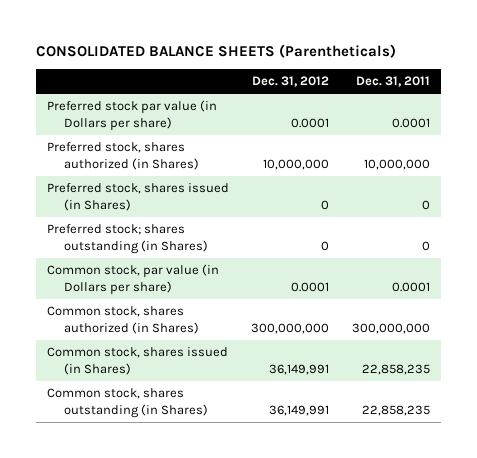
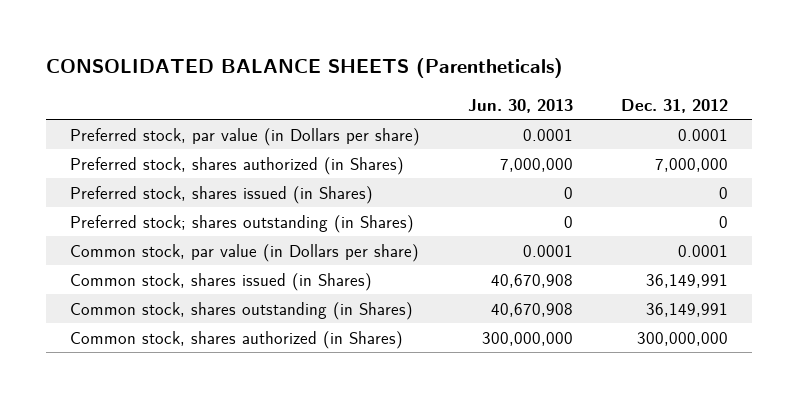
[355,76,430,88] Dec. 31, 2011 -> none
none -> [468,98,574,113] Jun. 30, 2013
[47,100,218,131] Preferred stock par value (in Dollars per share) -> [70,127,421,146] Preferred stock, par value (in Dollars per share)
[263,158,330,170] 10,000,000 -> [655,157,729,172] 7,000,000
[47,306,200,334] Common stock, shares authorized (in Shares) -> [70,330,404,349] Common stock, shares authorized (in Shares)

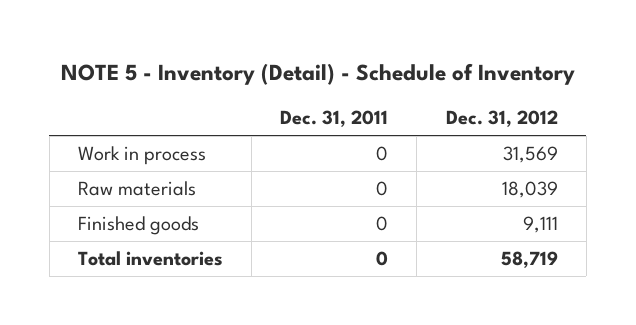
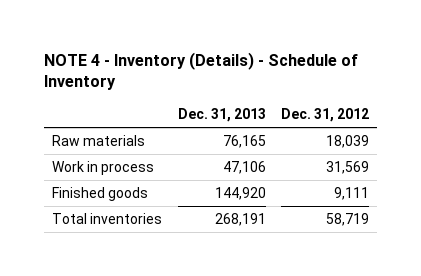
[60,63,575,86] NOTE 5 - Inventory (Detail) - Schedule of Inventory -> [44,51,359,91] NOTE 4 - Inventory (Details) - Schedule of Inventory
[280,110,389,128] Dec. 31, 2011 -> none
none -> [177,107,266,122] Dec. 31, 2013
[78,146,207,166] Work in process -> [52,160,155,175] Work in process

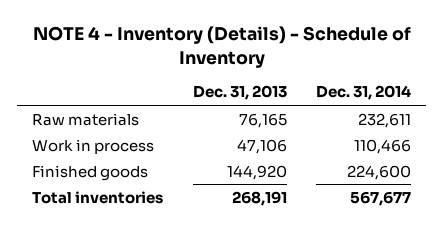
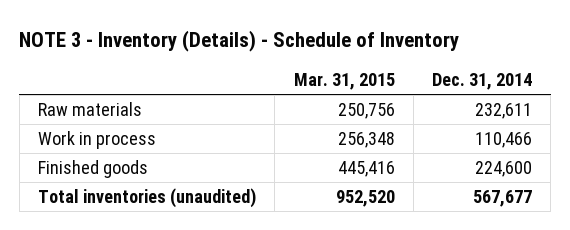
[32,26,411,68] NOTE 4 - Inventory (Details) - Schedule of Inventory -> [19,30,460,53] NOTE 3 - Inventory (Details) - Schedule of Inventory
[192,85,287,101] Dec. 31, 2013 -> none
none -> [293,73,395,91] Mar. 31, 2015
[31,190,163,204] Total inventories -> [38,187,257,208] Total inventories (unaudited)

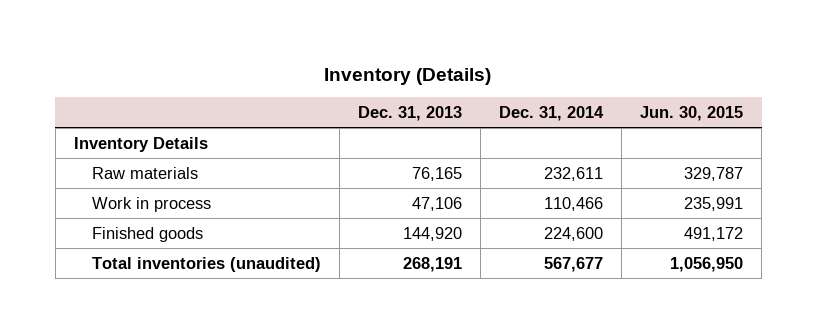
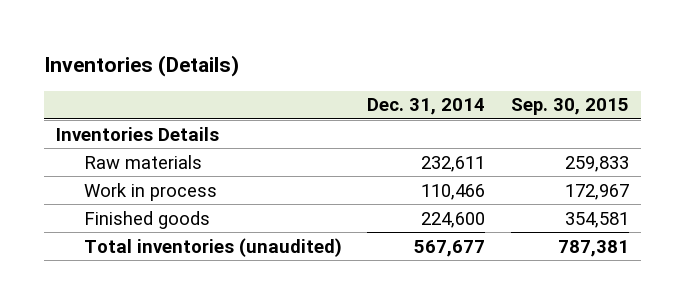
[324,67,492,85] Inventory (Details) -> [43,55,239,78] Inventories (Details)
[357,105,462,121] Dec. 31, 2013 -> none
[640,105,744,121] Jun. 30, 2015 -> none
none -> [510,98,629,116] Sep. 30, 2015
[73,136,208,152] Inventory Details -> [56,126,220,141] Inventories Details

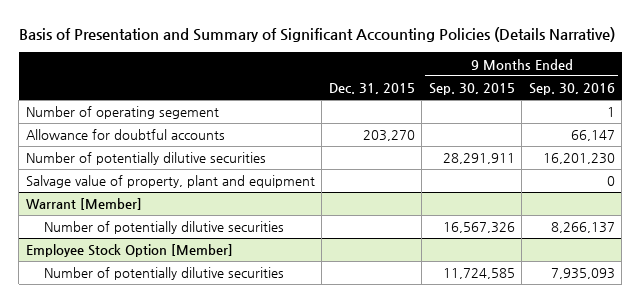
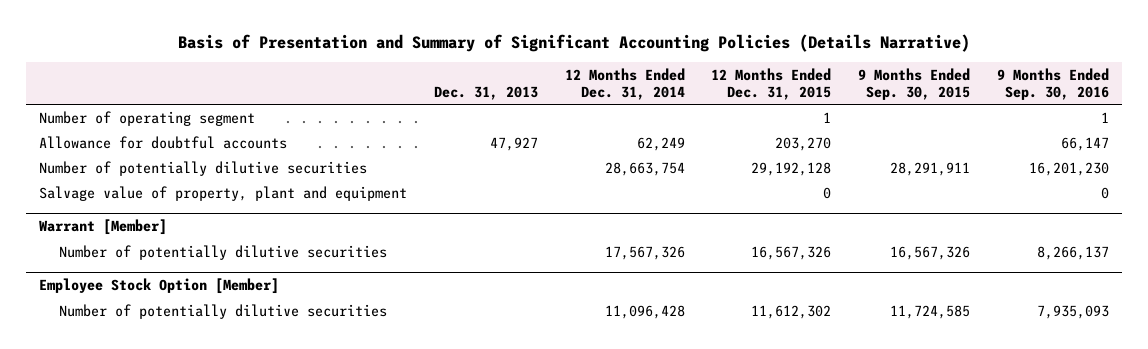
[328,83,415,95] Dec. 31, 2015 -> none
none -> [433,85,538,100] Dec. 31, 2013
none -> [564,67,685,100] 12 Months Ended Dec. 31, 2014
none -> [711,67,832,100] 12 Months Ended Dec. 31, 2015
[25,106,219,120] Number of operating segement -> [39,110,256,126] Number of operating segment

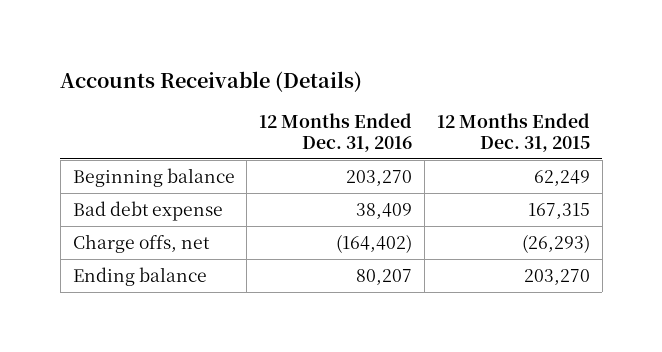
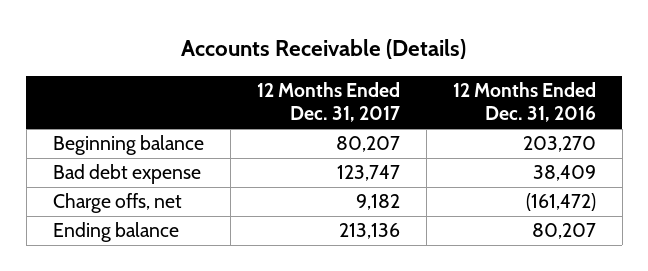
[436,112,590,152] 12 Months Ended Dec. 31, 2015 -> none
none -> [256,81,400,123] 12 Months Ended Dec. 31, 2017
[336,233,413,253] (164,402) -> [525,193,596,212] (161,472)

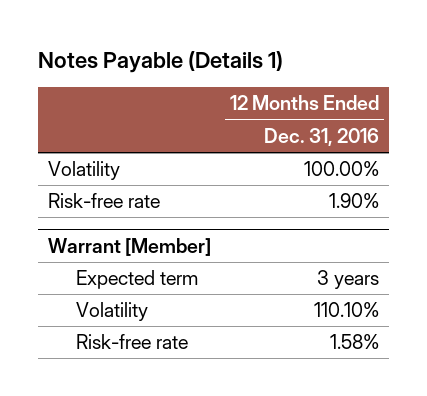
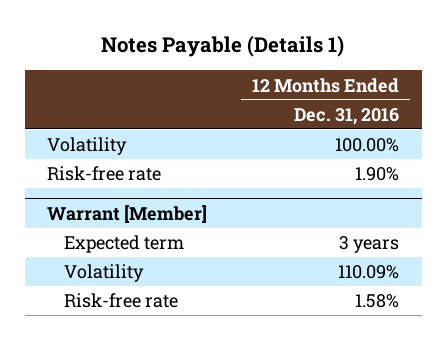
[314,302,380,318] 110.10% -> [338,265,400,280] 110.09%

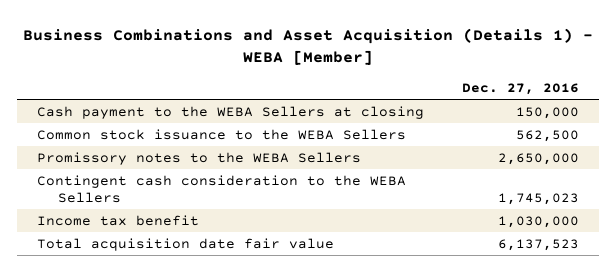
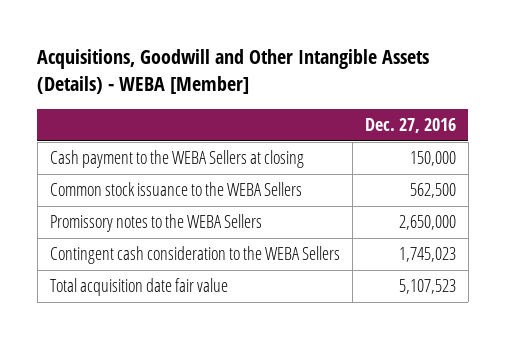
[23,27,594,65] Business Combinations and Asset Acquisition (Details 1) - WEBA [Member] -> [37,49,430,95] Acquisitions, Goodwill and Other Intangible Assets (Details) - WEBA [Member]
[36,214,199,226] Income tax benefit -> none
[498,238,580,251] 6,137,523 -> [398,279,456,295] 5,107,523

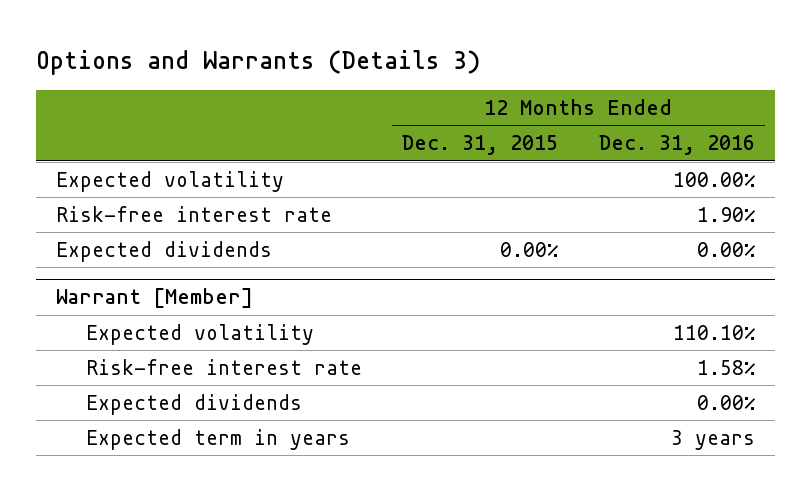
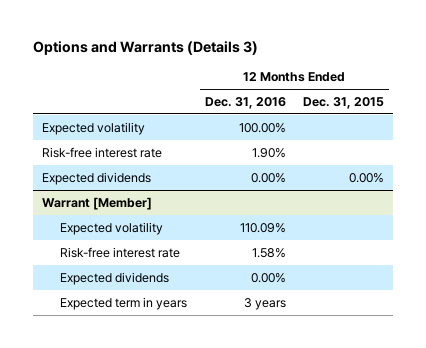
[672,325,756,341] 110.10% -> [239,222,286,233] 110.09%

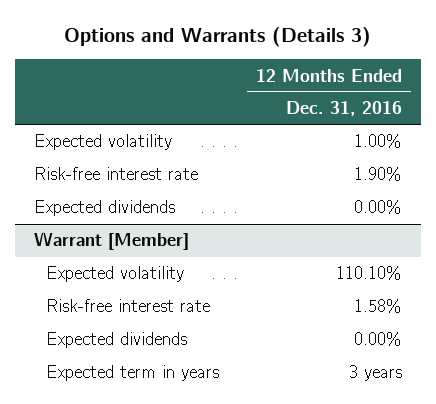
[303,96,385,109] Dec. 31, 2015 -> none
[238,122,286,133] 100.00% -> [354,134,403,149] 1.00%
[239,222,286,233] 110.09% -> [336,266,403,281] 110.10%

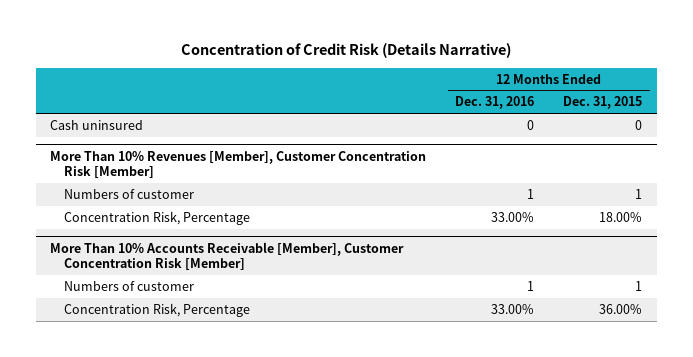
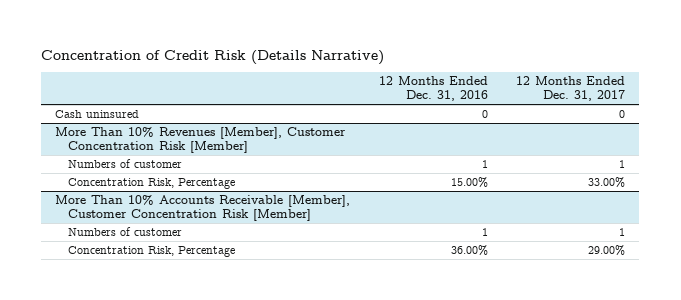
[563,96,643,110] Dec. 31, 2015 -> none
none -> [516,76,626,102] 12 Months Ended Dec. 31, 2017
[491,211,535,222] 33.00% -> [450,177,488,189] 15.00%
[491,303,535,314] 33.00% -> [450,245,488,257] 36.00%

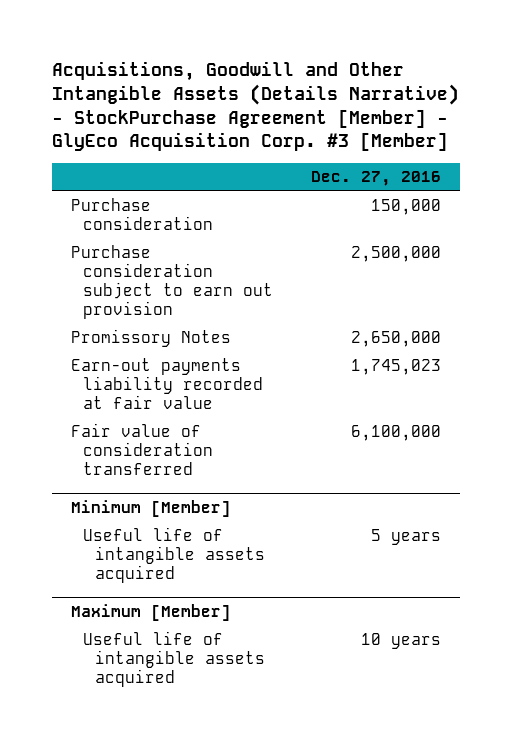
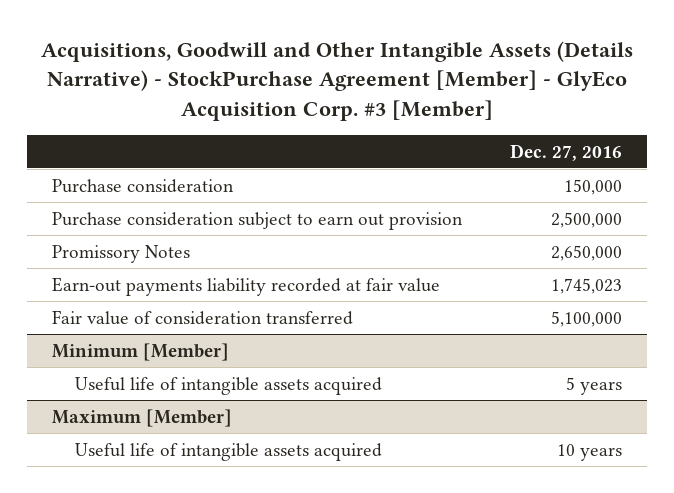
[350,425,441,442] 6,100,000 -> [551,310,623,327] 5,100,000

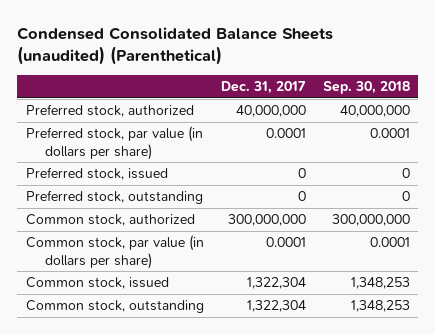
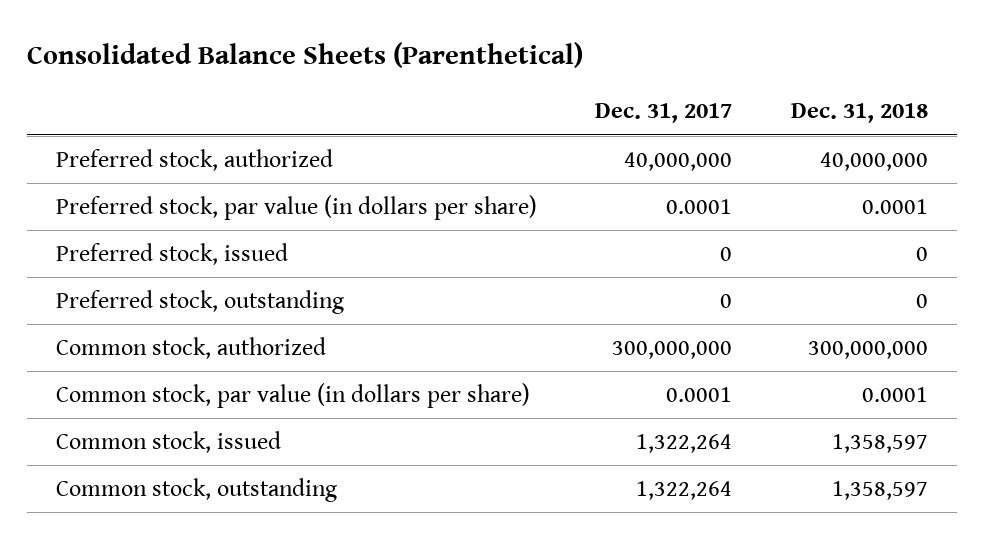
[17,26,334,65] Condensed Consolidated Balance Sheets (unaudited) (Parenthetical) -> [26,41,583,68] Consolidated Balance Sheets (Parenthetical)
[322,81,410,95] Sep. 30, 2018 -> none
none -> [791,103,929,124] Dec. 31, 2018
[246,277,306,290] 1,322,304 -> [636,433,733,453] 1,322,264
[246,300,306,313] 1,322,304 -> [636,480,733,500] 1,322,264

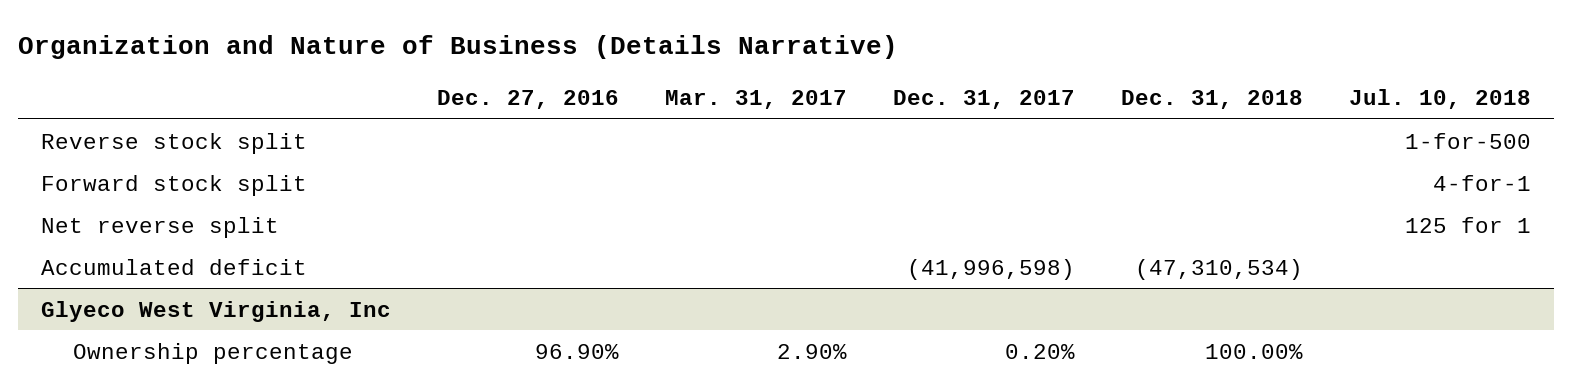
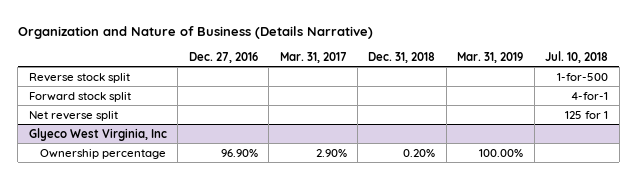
[893,90,1076,110] Dec. 31, 2017 -> none
none -> [457,51,524,63] Mar. 31, 2019
[41,258,308,275] Accumulated deficit -> none
[1204,343,1303,359] 100.00% -> [403,148,436,157] 0.20%

